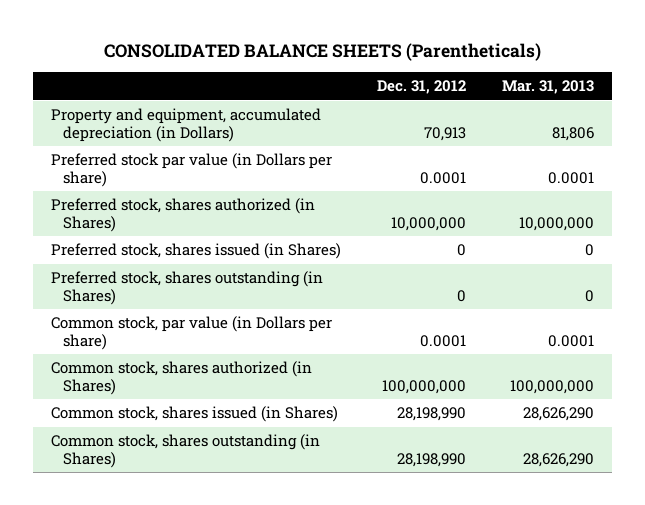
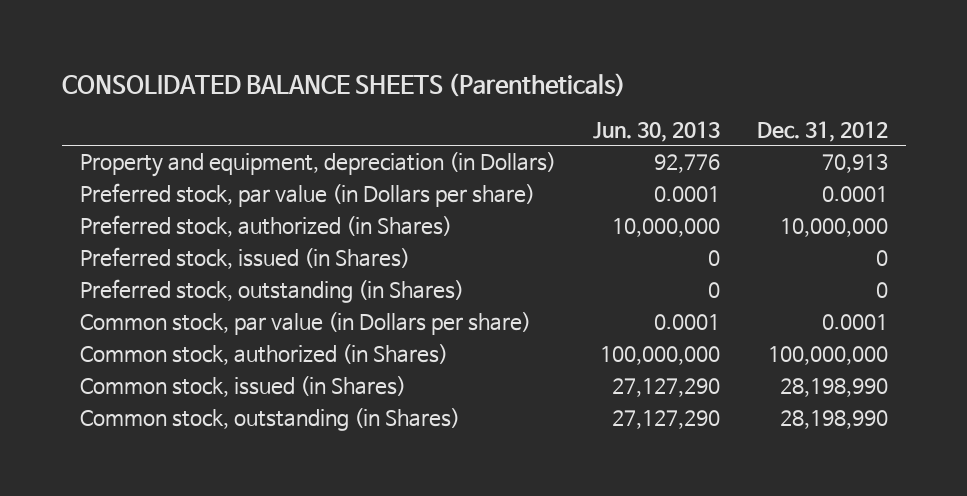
[502,80,595,95] Mar. 31, 2013 -> none
none -> [592,121,720,143] Jun. 30, 2013
[51,108,322,142] Property and equipment, accumulated depreciation (in Dollars) -> [79,152,556,178] Property and equipment, depreciation (in Dollars)
[51,153,333,187] Preferred stock par value (in Dollars per share) -> [79,183,535,208] Preferred stock, par value (in Dollars per share)
[51,198,316,232] Preferred stock, shares authorized (in Shares) -> [79,215,452,238] Preferred stock, authorized (in Shares)
[51,243,342,260] Preferred stock, shares issued (in Shares) -> [79,247,410,270] Preferred stock, issued (in Shares)
[51,271,324,305] Preferred stock, shares outstanding (in Shares) -> [79,279,464,304] Preferred stock, outstanding (in Shares)
[51,361,313,395] Common stock, shares authorized (in Shares) -> [79,344,448,366] Common stock, authorized (in Shares)
[51,406,339,423] Common stock, shares issued (in Shares) -> [79,376,406,398] Common stock, issued (in Shares)
[51,434,321,468] Common stock, shares outstanding (in Shares) -> [79,408,460,432] Common stock, outstanding (in Shares)

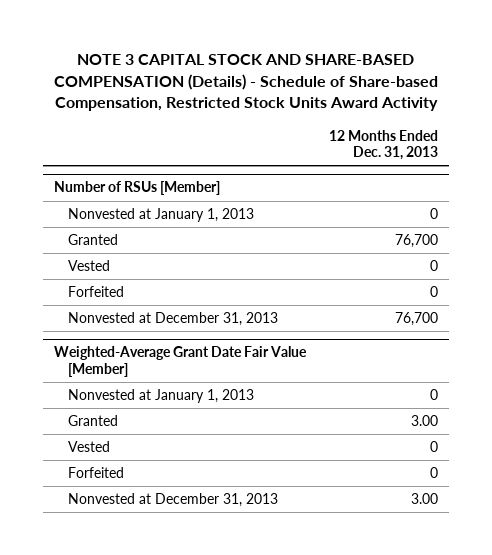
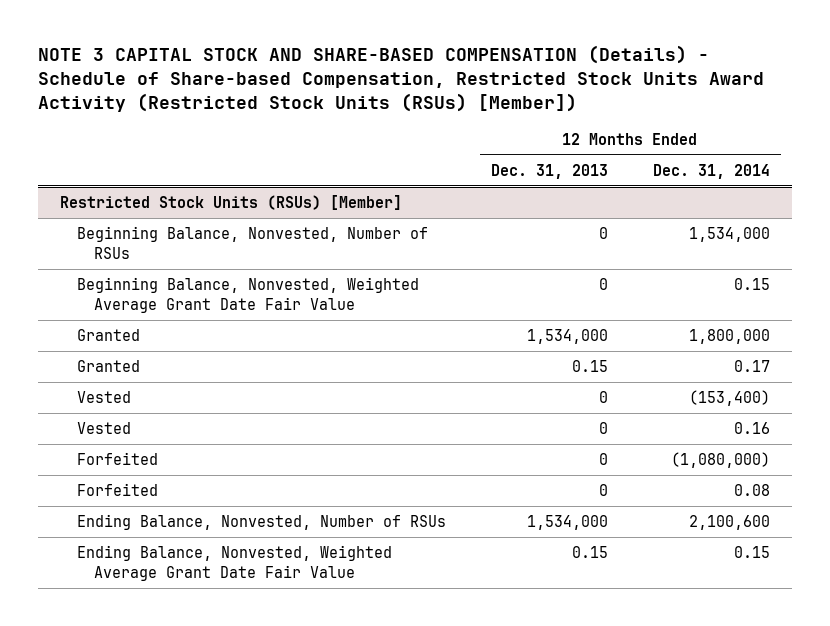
[54,53,439,112] NOTE 3 CAPITAL STOCK AND SHARE-BASED COMPENSATION (Details) - Schedule of Share-based Compensation, Restricted Stock Units Award Activity -> [37,45,764,112] NOTE 3 CAPITAL STOCK AND SHARE-BASED COMPENSATION (Details) - Schedule of Share-based Compensation, Restricted Stock Units Award Activity (Restricted Stock Units (RSUs) [Member])
none -> [652,163,770,179] Dec. 31, 2014
[54,181,221,196] Number of RSUs [Member] -> none
none -> [60,195,403,211] Restricted Stock Units (RSUs) [Member]
[68,208,255,223] Nonvested at January 1, 2013 -> [76,226,428,259] Beginning Balance, Nonvested, Number of RSUs
none -> [76,277,419,313] Beginning Balance, Nonvested, Weighted Average Grant Date Fair Value
[394,234,438,249] 76,700 -> [526,329,608,345] 1,534,000
none -> [76,360,140,373] Granted
[68,286,125,298] Forfeited -> none
[68,312,279,327] Nonvested at December 31, 2013 -> none
[54,346,308,377] Weighted-Average Grant Date Fair Value [Member] -> none
[68,389,255,404] Nonvested at January 1, 2013 -> none
[68,415,119,427] Granted -> none
[68,493,279,508] Nonvested at December 31, 2013 -> none
none -> [76,483,158,497] Forfeited
none -> [76,514,446,531] Ending Balance, Nonvested, Number of RSUs
none -> [76,545,392,581] Ending Balance, Nonvested, Weighted Average Grant Date Fair Value

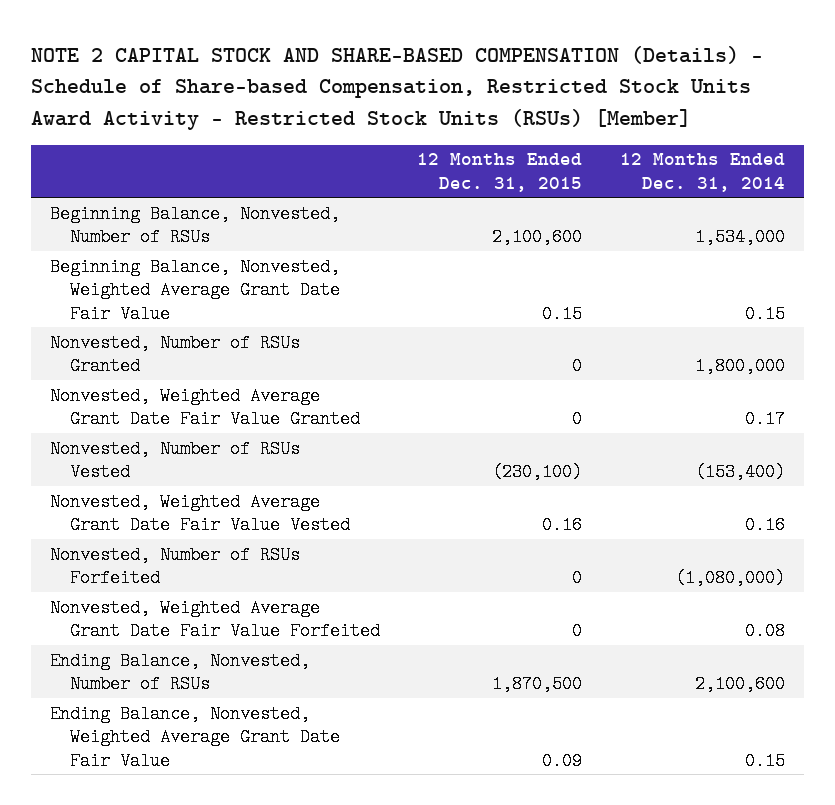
[37,45,764,112] NOTE 3 CAPITAL STOCK AND SHARE-BASED COMPENSATION (Details) - Schedule of Share-based Compensation, Restricted Stock Units Award Activity (Restricted Stock Units (RSUs) [Member]) -> [31,46,764,130] NOTE 2 CAPITAL STOCK AND SHARE-BASED COMPENSATION (Details) - Schedule of Share-based Compensation, Restricted Stock Units Award Activity - Restricted Stock Units (RSUs) [Member]
[490,163,608,179] Dec. 31, 2013 -> none
none -> [417,153,583,192] 12 Months Ended Dec. 31, 2015
[60,195,403,211] Restricted Stock Units (RSUs) [Member] -> none
[76,329,140,342] Granted -> [49,333,300,376] Nonvested, Number of RSUs Granted
[76,360,140,373] Granted -> [49,386,360,429] Nonvested, Weighted Average Grant Date Fair Value Granted
[76,391,131,404] Vested -> [49,439,300,482] Nonvested, Number of RSUs Vested
[76,422,131,435] Vested -> [49,492,350,535] Nonvested, Weighted Average Grant Date Fair Value Vested
[76,452,158,466] Forfeited -> [49,545,300,588] Nonvested, Number of RSUs Forfeited
[76,483,158,497] Forfeited -> [49,598,380,641] Nonvested, Weighted Average Grant Date Fair Value Forfeited

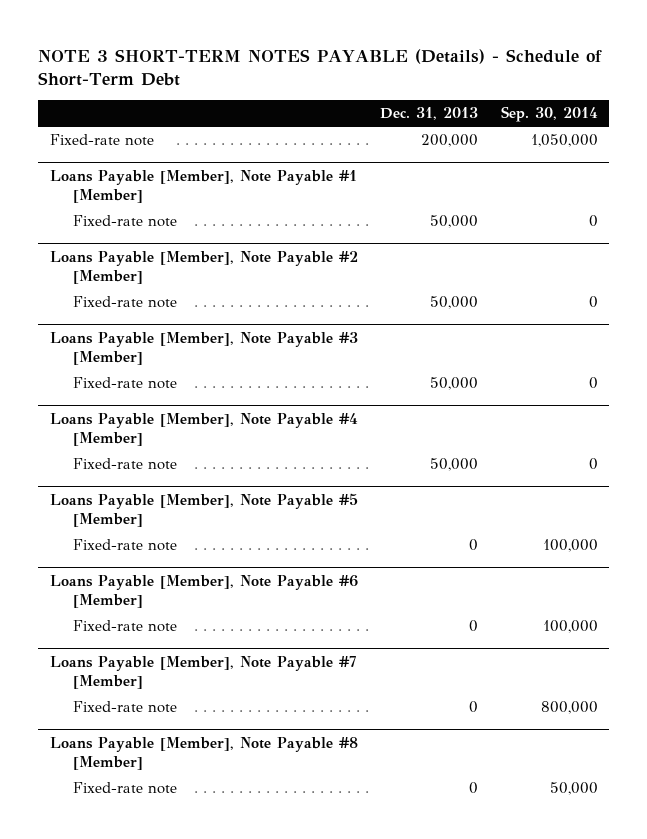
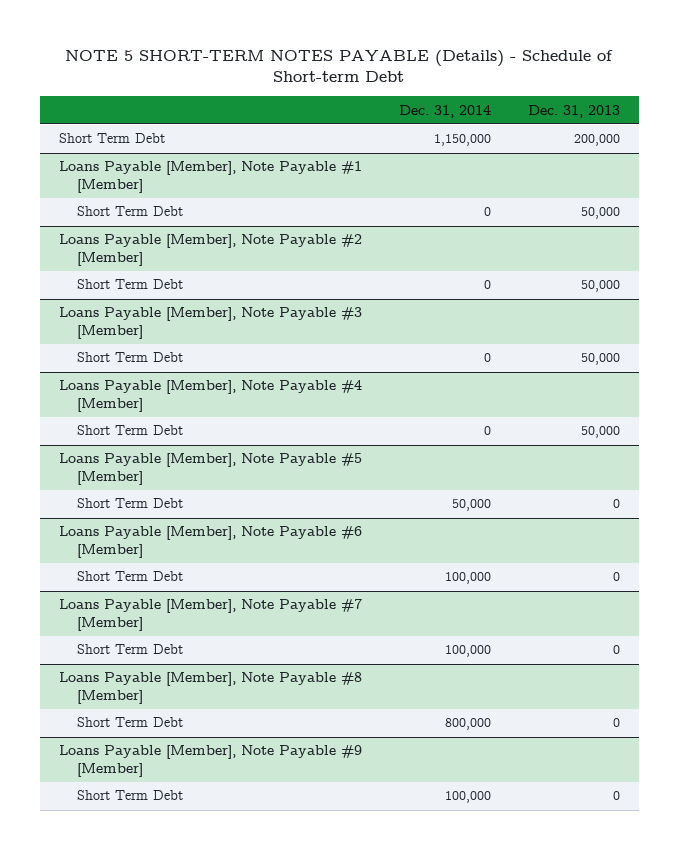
[38,48,603,87] NOTE 3 SHORT-TERM NOTES PAYABLE (Details) - Schedule of Short-Term Debt -> [65,50,614,83] NOTE 5 SHORT-TERM NOTES PAYABLE (Details) - Schedule of Short-term Debt
[500,106,598,123] Sep. 30, 2014 -> none
none -> [398,104,491,118] Dec. 31, 2014
[49,134,154,147] Fixed-rate note -> [58,133,165,144] Short Term Debt
[72,215,177,228] Fixed-rate note -> [77,206,184,217] Short Term Debt
[72,296,177,309] Fixed-rate note -> [77,279,184,290] Short Term Debt
[72,377,177,390] Fixed-rate note -> [77,352,184,363] Short Term Debt
[72,458,177,471] Fixed-rate note -> [77,425,184,436] Short Term Debt
[72,539,177,552] Fixed-rate note -> [77,498,184,509] Short Term Debt
[72,620,177,633] Fixed-rate note -> [77,571,184,582] Short Term Debt
[72,701,177,714] Fixed-rate note -> [77,644,184,655] Short Term Debt
[72,782,177,795] Fixed-rate note -> [77,717,184,728] Short Term Debt
none -> [58,745,362,778] Loans Payable [Member], Note Payable #9 [Member]
none -> [77,790,184,801] Short Term Debt

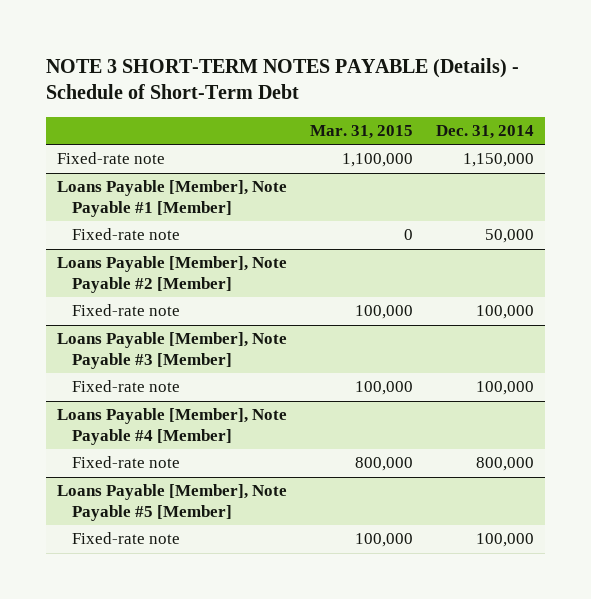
[65,50,614,83] NOTE 5 SHORT-TERM NOTES PAYABLE (Details) - Schedule of Short-term Debt -> [46,57,520,100] NOTE 3 SHORT-TERM NOTES PAYABLE (Details) - Schedule of Short-Term Debt
[528,104,621,118] Dec. 31, 2013 -> none
none -> [310,124,414,139] Mar. 31, 2015
[58,133,165,144] Short Term Debt -> [57,152,166,165] Fixed-rate note
[77,206,184,217] Short Term Debt -> none
none -> [72,228,181,241] Fixed-rate note
[77,279,184,290] Short Term Debt -> none
none -> [72,304,181,317] Fixed-rate note
[77,352,184,363] Short Term Debt -> none
none -> [72,380,181,393] Fixed-rate note
[77,425,184,436] Short Term Debt -> none
none -> [72,456,181,469] Fixed-rate note
[77,498,184,509] Short Term Debt -> none
[58,526,362,559] Loans Payable [Member], Note Payable #6 [Member] -> none
[77,571,184,582] Short Term Debt -> none
[58,599,362,632] Loans Payable [Member], Note Payable #7 [Member] -> none
[77,644,184,655] Short Term Debt -> none
[58,672,362,705] Loans Payable [Member], Note Payable #8 [Member] -> none
[77,717,184,728] Short Term Debt -> none
[58,745,362,778] Loans Payable [Member], Note Payable #9 [Member] -> none
[77,790,184,801] Short Term Debt -> none
none -> [72,532,181,545] Fixed-rate note

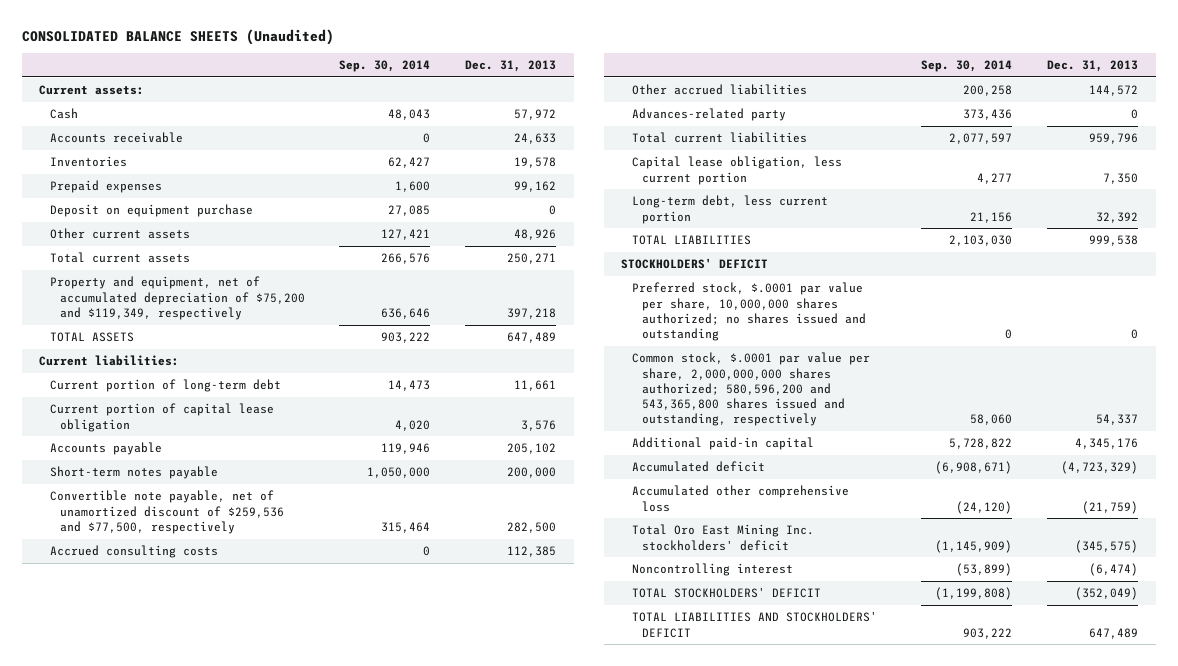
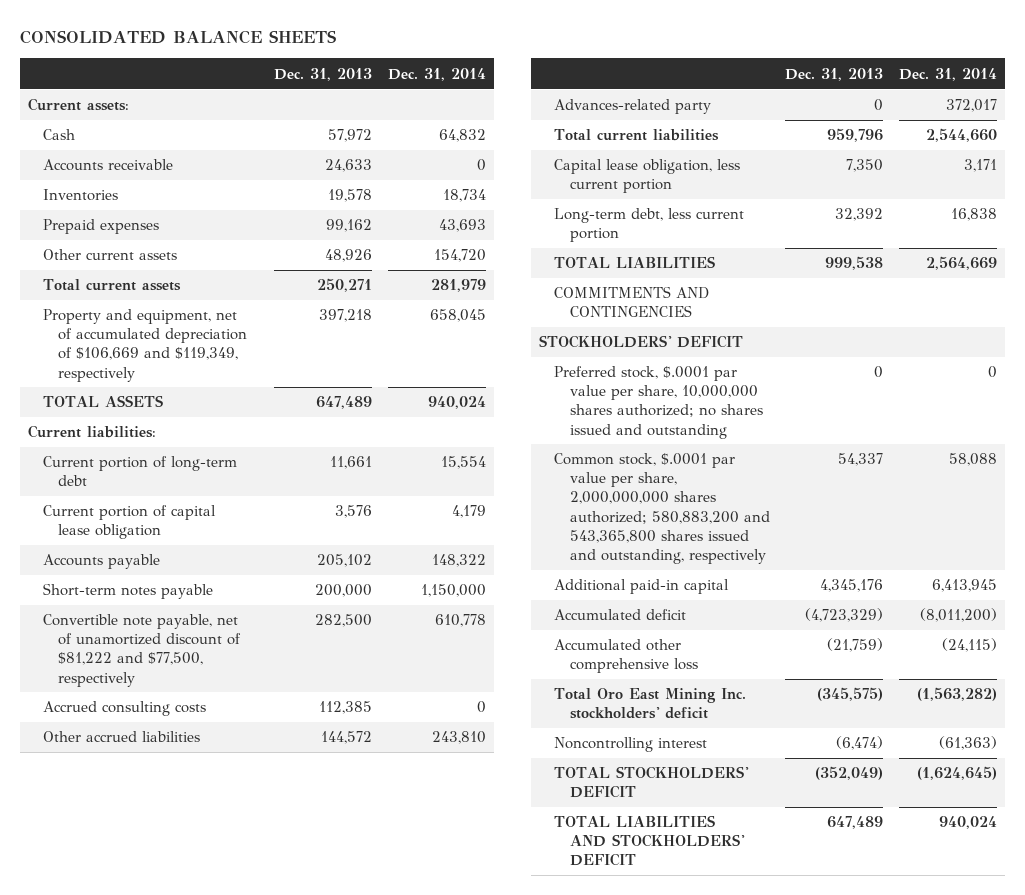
[22,28,335,45] CONSOLIDATED BALANCE SHEETS (Unaudited) -> [20,30,337,45] CONSOLIDATED BALANCE SHEETS
[339,60,431,73] Sep. 30, 2014 -> none
none -> [387,67,486,81] Dec. 31, 2014
[49,204,253,218] Deposit on equipment purchase -> none
[49,276,305,320] Property and equipment, net of accumulated depreciation of $75,200 and $119,349, respectively -> [43,309,248,382] Property and equipment, net of accumulated depreciation of $106,669 and $119,349, respectively
[49,490,284,534] Convertible note payable, net of unamortized discount of $259,536 and $77,500, respectively -> [43,614,242,687] Convertible note payable, net of unamortized discount of $81,222 and $77,500, respectively
none -> [554,286,710,318] COMMITMENTS AND CONTINGENCIES
[631,352,870,427] Common stock, $.0001 par value per share, 2,000,000,000 shares authorized; 580,596,200 and 543,365,800 shares issued and outstanding, respectively -> [554,453,770,564] Common stock, $.0001 par value per share, 2,000,000,000 shares authorized; 580,883,200 and 543,365,800 shares issued and outstanding, respectively

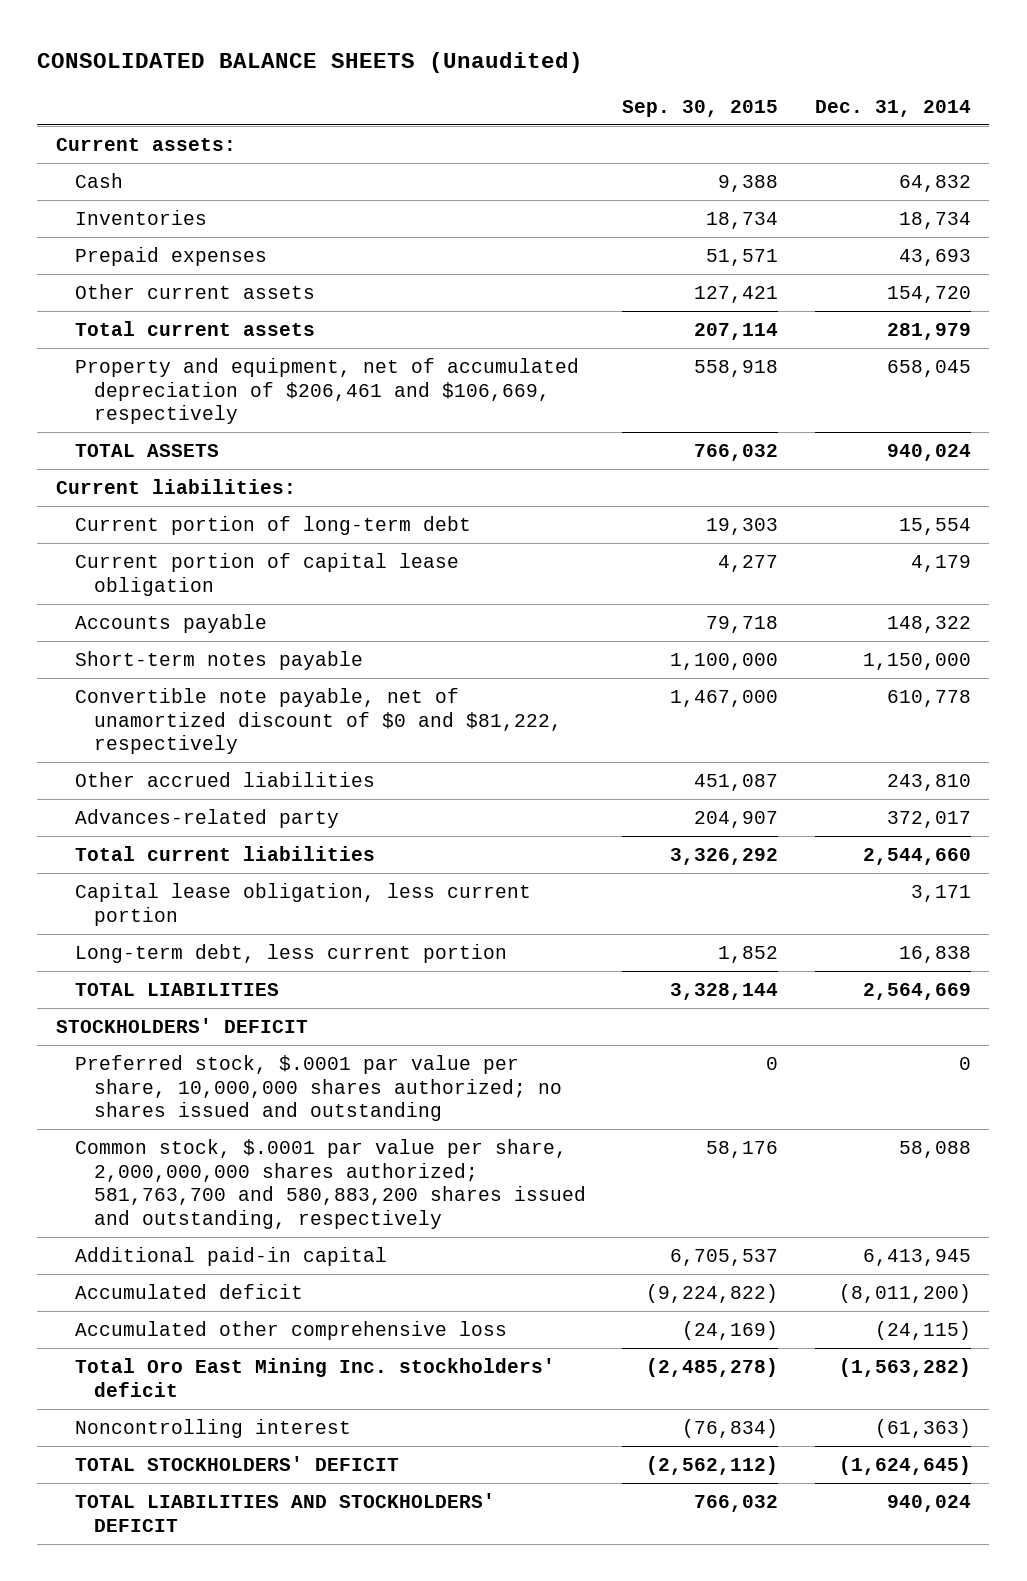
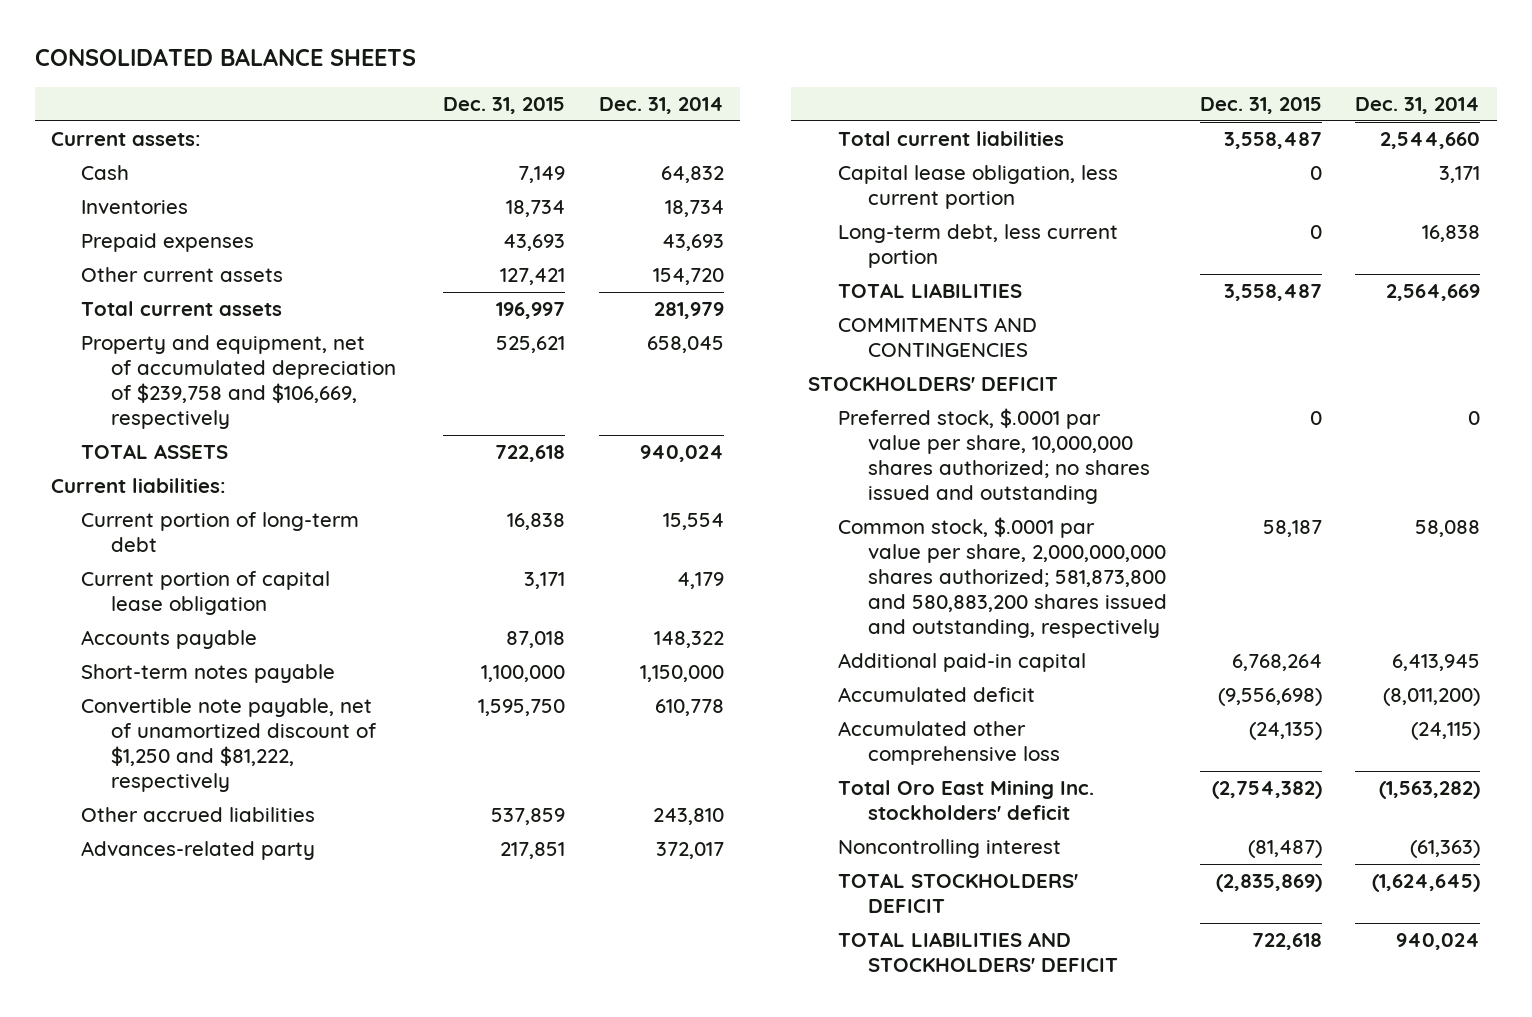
[37,51,584,73] CONSOLIDATED BALANCE SHEETS (Unaudited) -> [34,48,416,67] CONSOLIDATED BALANCE SHEETS
[622,99,779,117] Sep. 30, 2015 -> none
none -> [443,96,566,114] Dec. 31, 2015
[74,357,579,425] Property and equipment, net of accumulated depreciation of $206,461 and $106,669, respectively -> [81,335,396,430] Property and equipment, net of accumulated depreciation of $239,758 and $106,669, respectively
[74,687,562,755] Convertible note payable, net of unamortized discount of $0 and $81,222, respectively -> [81,698,377,793] Convertible note payable, net of unamortized discount of $1,250 and $81,222, respectively
none -> [837,317,1037,358] COMMITMENTS AND CONTINGENCIES
[74,1138,586,1229] Common stock, $.0001 par value per share, 2,000,000,000 shares authorized; 581,763,700 and 580,883,200 shares issued and outstanding, respectively -> [837,517,1167,639] Common stock, $.0001 par value per share, 2,000,000,000 shares authorized; 581,873,800 and 580,883,200 shares issued and outstanding, respectively

